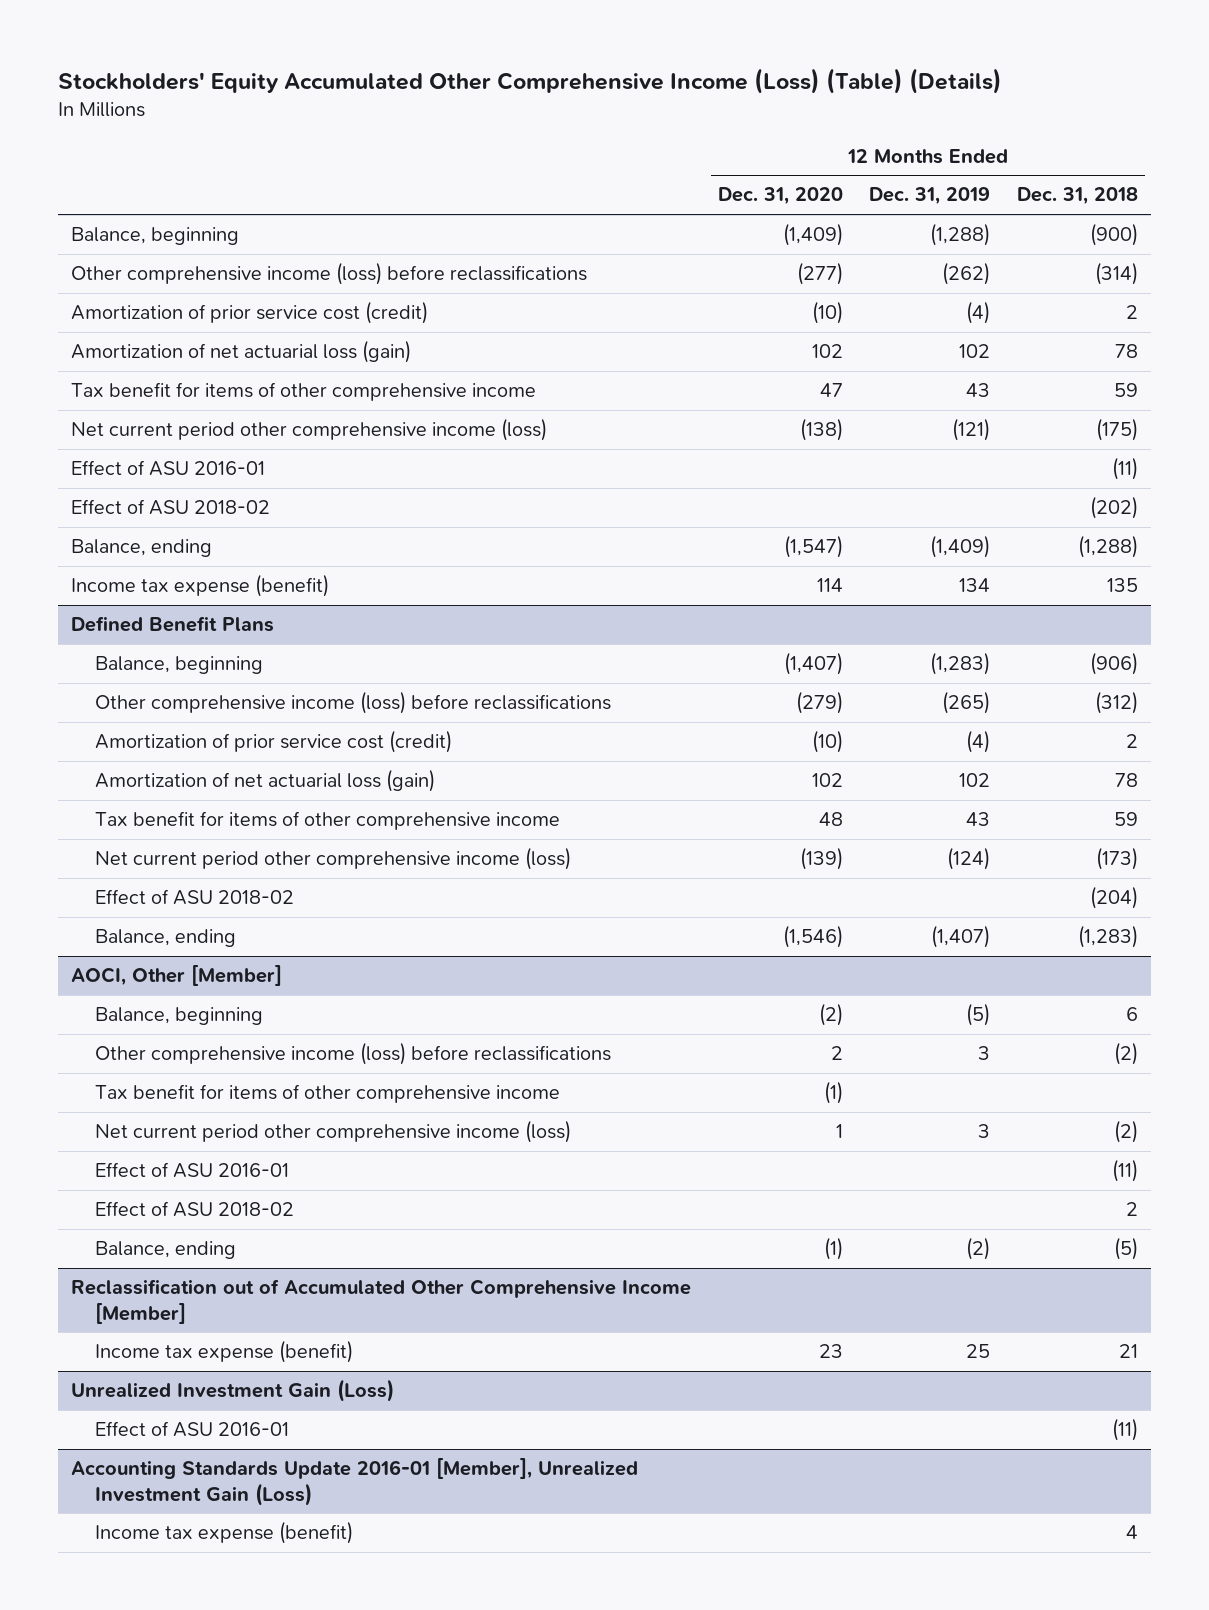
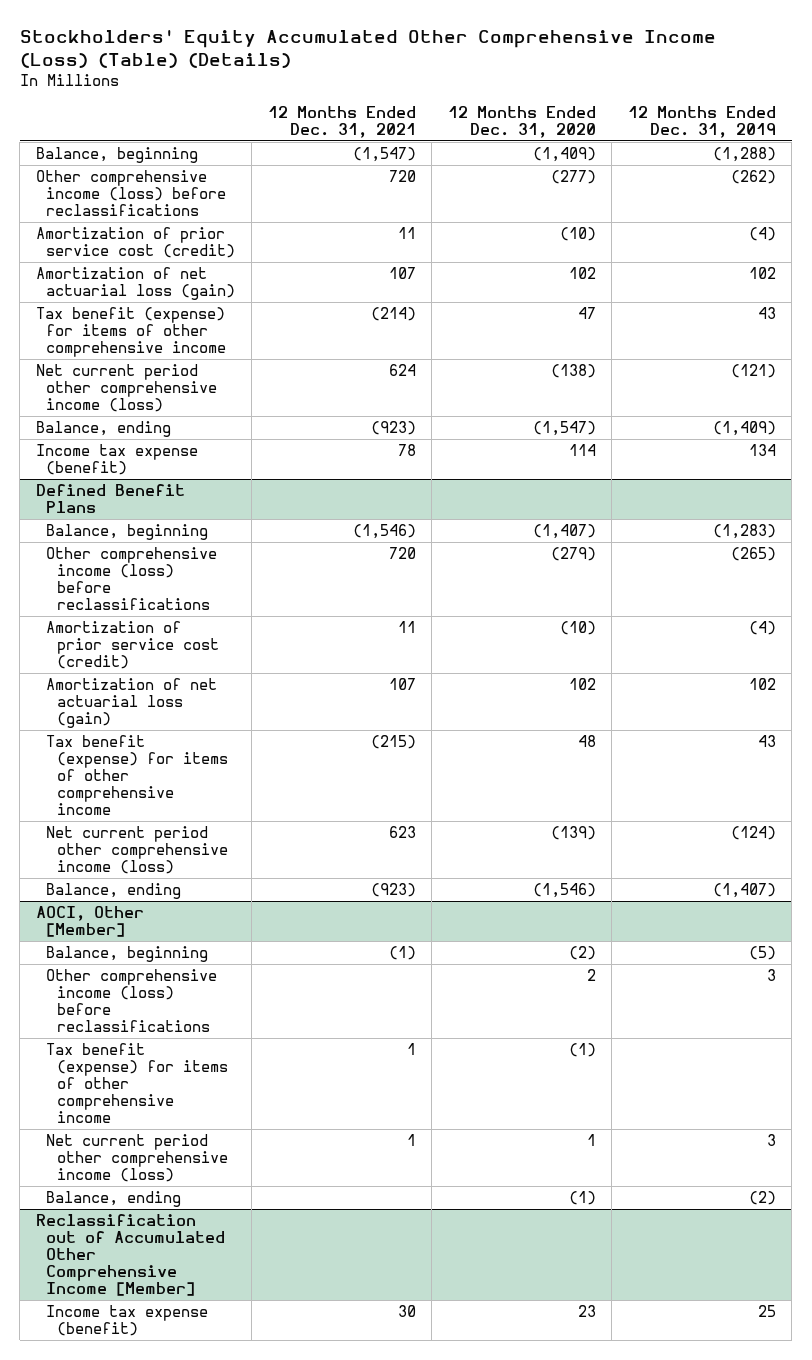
[1017,187,1139,206] Dec. 31, 2018 -> none
none -> [267,105,416,138] 12 Months Ended Dec. 31, 2021
[71,382,537,402] Tax benefit for items of other comprehensive income -> [36,307,227,358] Tax benefit (expense) for items of other comprehensive income
[71,460,266,477] Effect of ASU 2016-01 -> none
[71,499,271,516] Effect of ASU 2018-02 -> none
[95,811,561,831] Tax benefit for items of other comprehensive income -> [46,735,228,816] Tax benefit (expense) for items of other comprehensive income
[95,889,295,906] Effect of ASU 2018-02 -> none
[95,1084,561,1104] Tax benefit for items of other comprehensive income -> [46,1043,228,1124] Tax benefit (expense) for items of other comprehensive income
[95,1162,290,1179] Effect of ASU 2016-01 -> none
[95,1201,295,1218] Effect of ASU 2018-02 -> none
[71,1379,395,1403] Unrealized Investment Gain (Loss) -> none
[95,1421,290,1438] Effect of ASU 2016-01 -> none
[71,1458,639,1506] Accounting Standards Update 2016-01 [Member], Unrealized Investment Gain (Loss) -> none
[95,1521,354,1545] Income tax expense (benefit) -> none

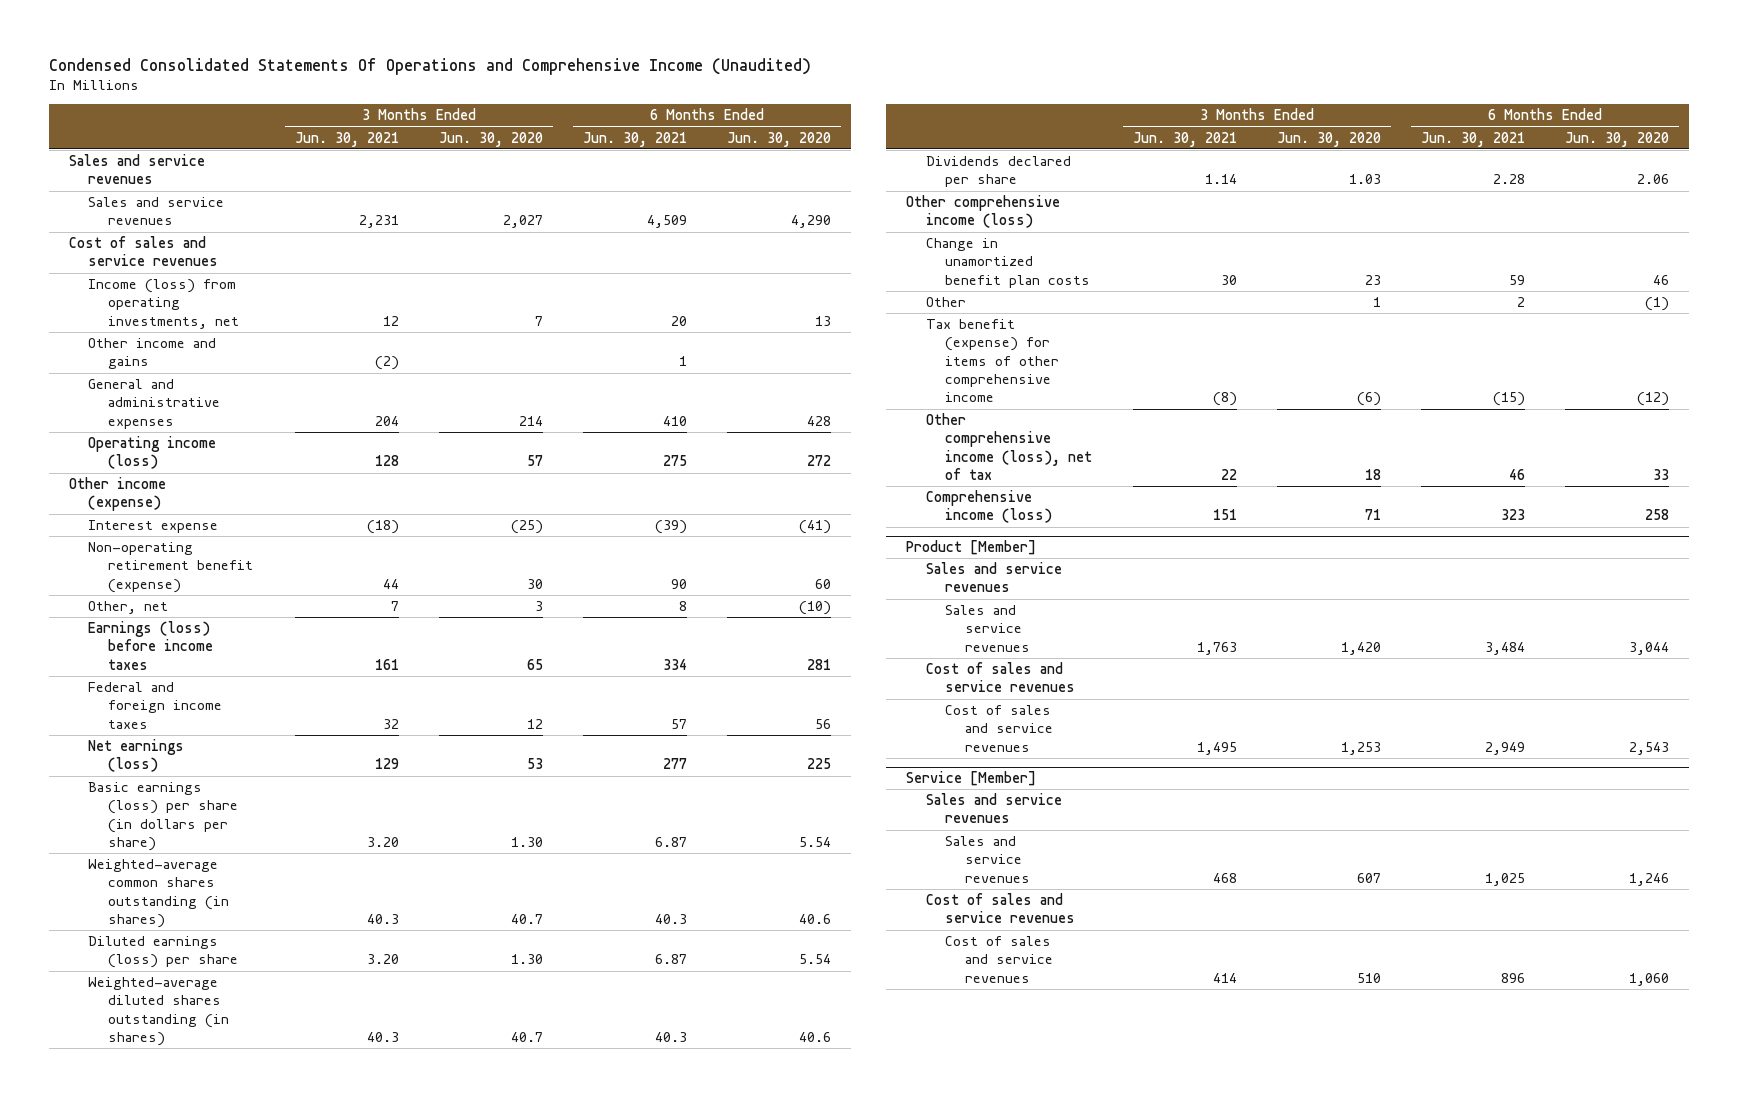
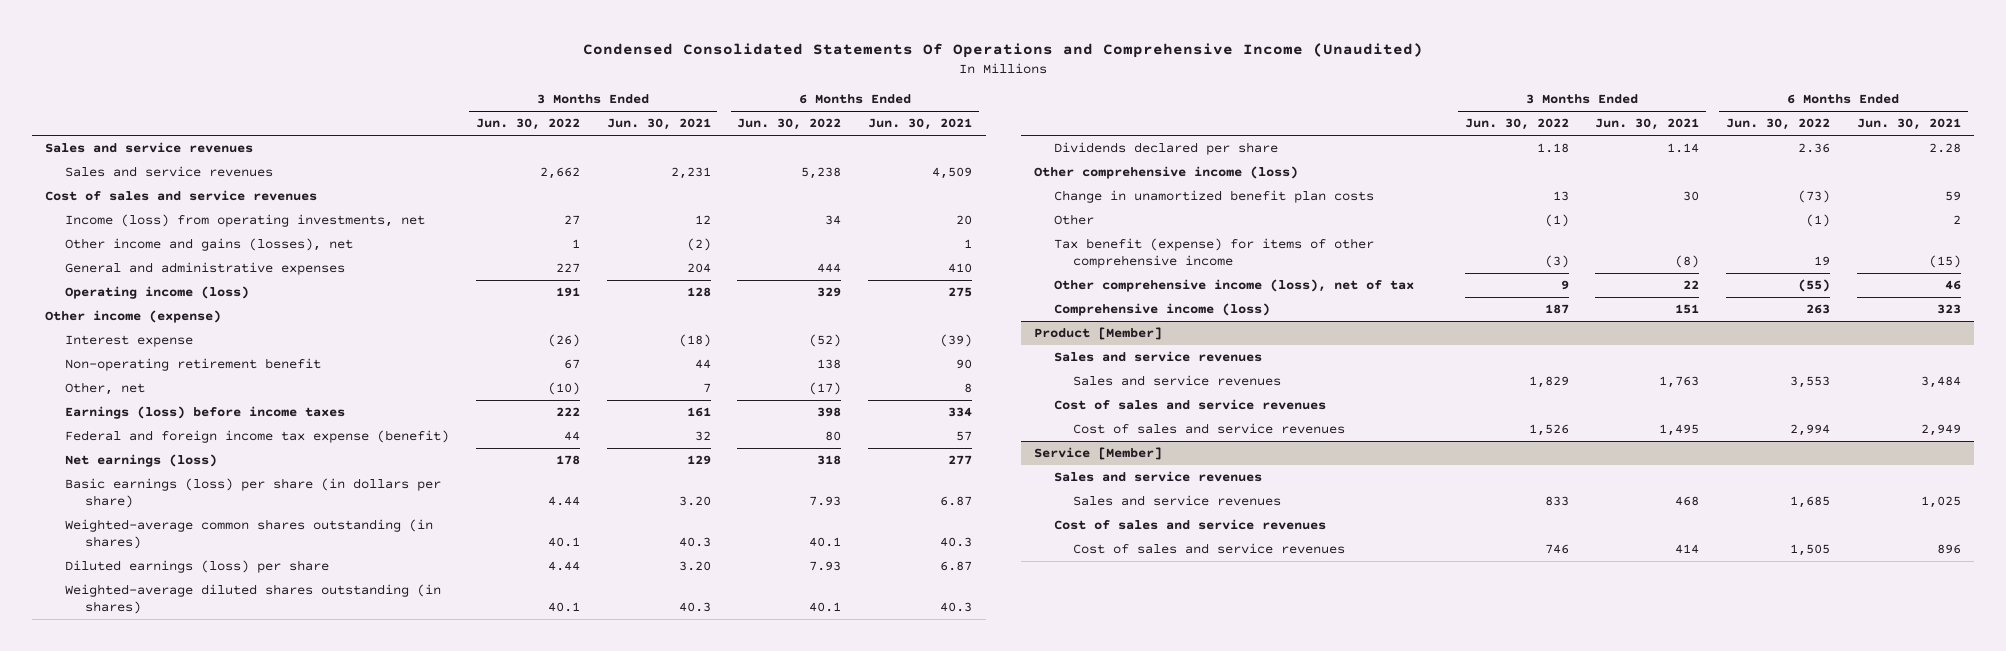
[438,131,543,147] Jun. 30, 2020 -> none
[726,131,831,147] Jun. 30, 2020 -> none
none -> [475,118,580,131] Jun. 30, 2022
none -> [737,118,842,131] Jun. 30, 2022
[88,338,217,370] Other income and gains -> [65,238,354,252] Other income and gains (losses), net
[88,542,253,593] Non-operating retirement benefit (expense) -> [65,358,322,372] Non-operating retirement benefit
[88,682,222,729] Federal and foreign income taxes -> [65,430,450,444] Federal and foreign income tax expense (benefit)

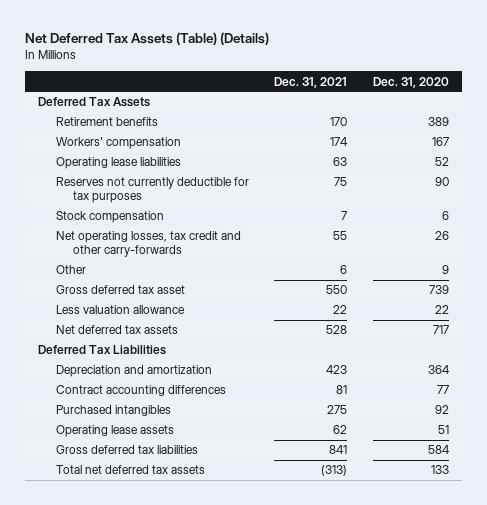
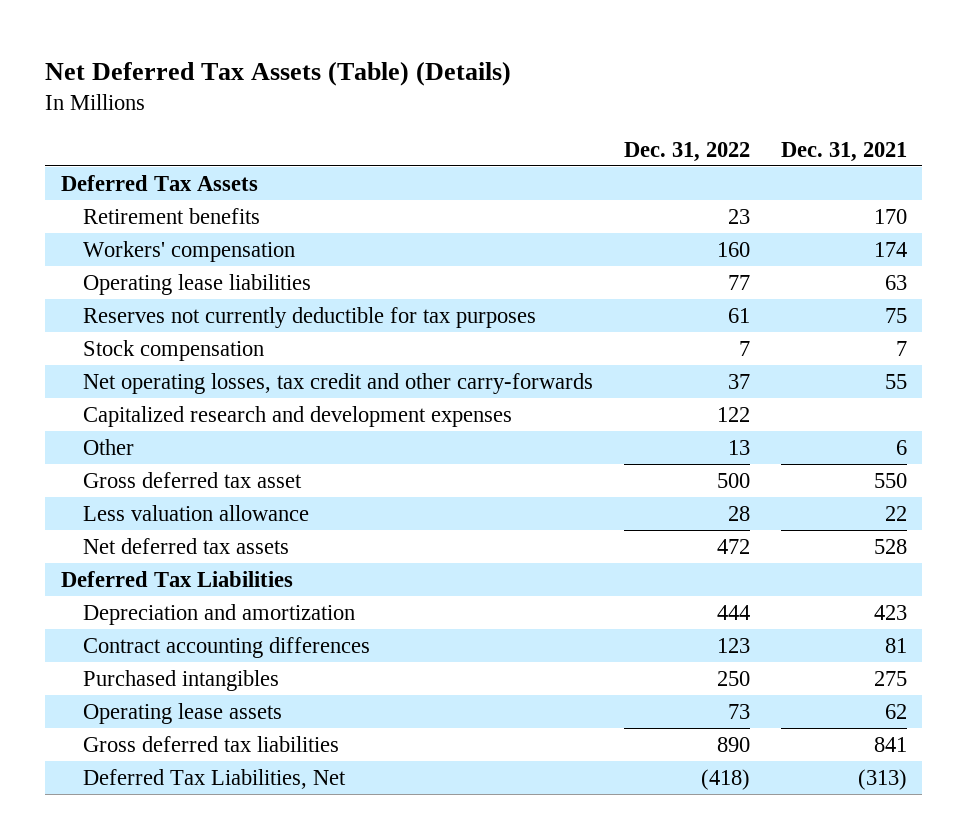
[373,76,450,88] Dec. 31, 2020 -> none
none -> [624,141,751,162] Dec. 31, 2022
none -> [83,405,513,427] Capitalized research and development expenses
[55,465,205,475] Total net deferred tax assets -> [83,768,347,789] Deferred Tax Liabilities, Net

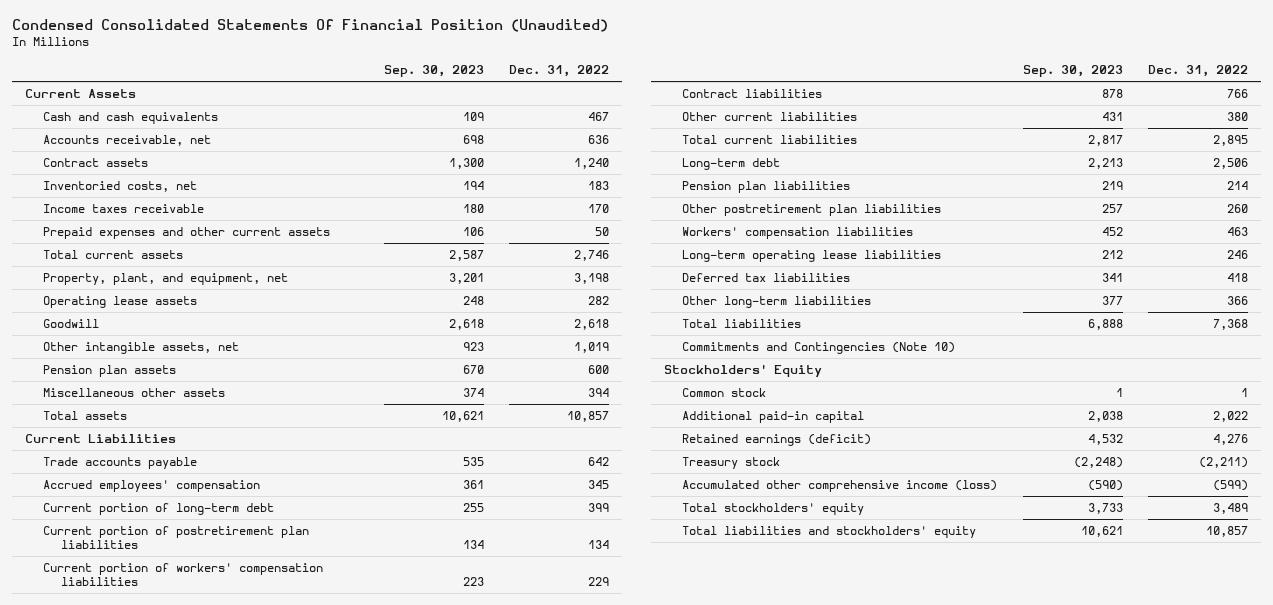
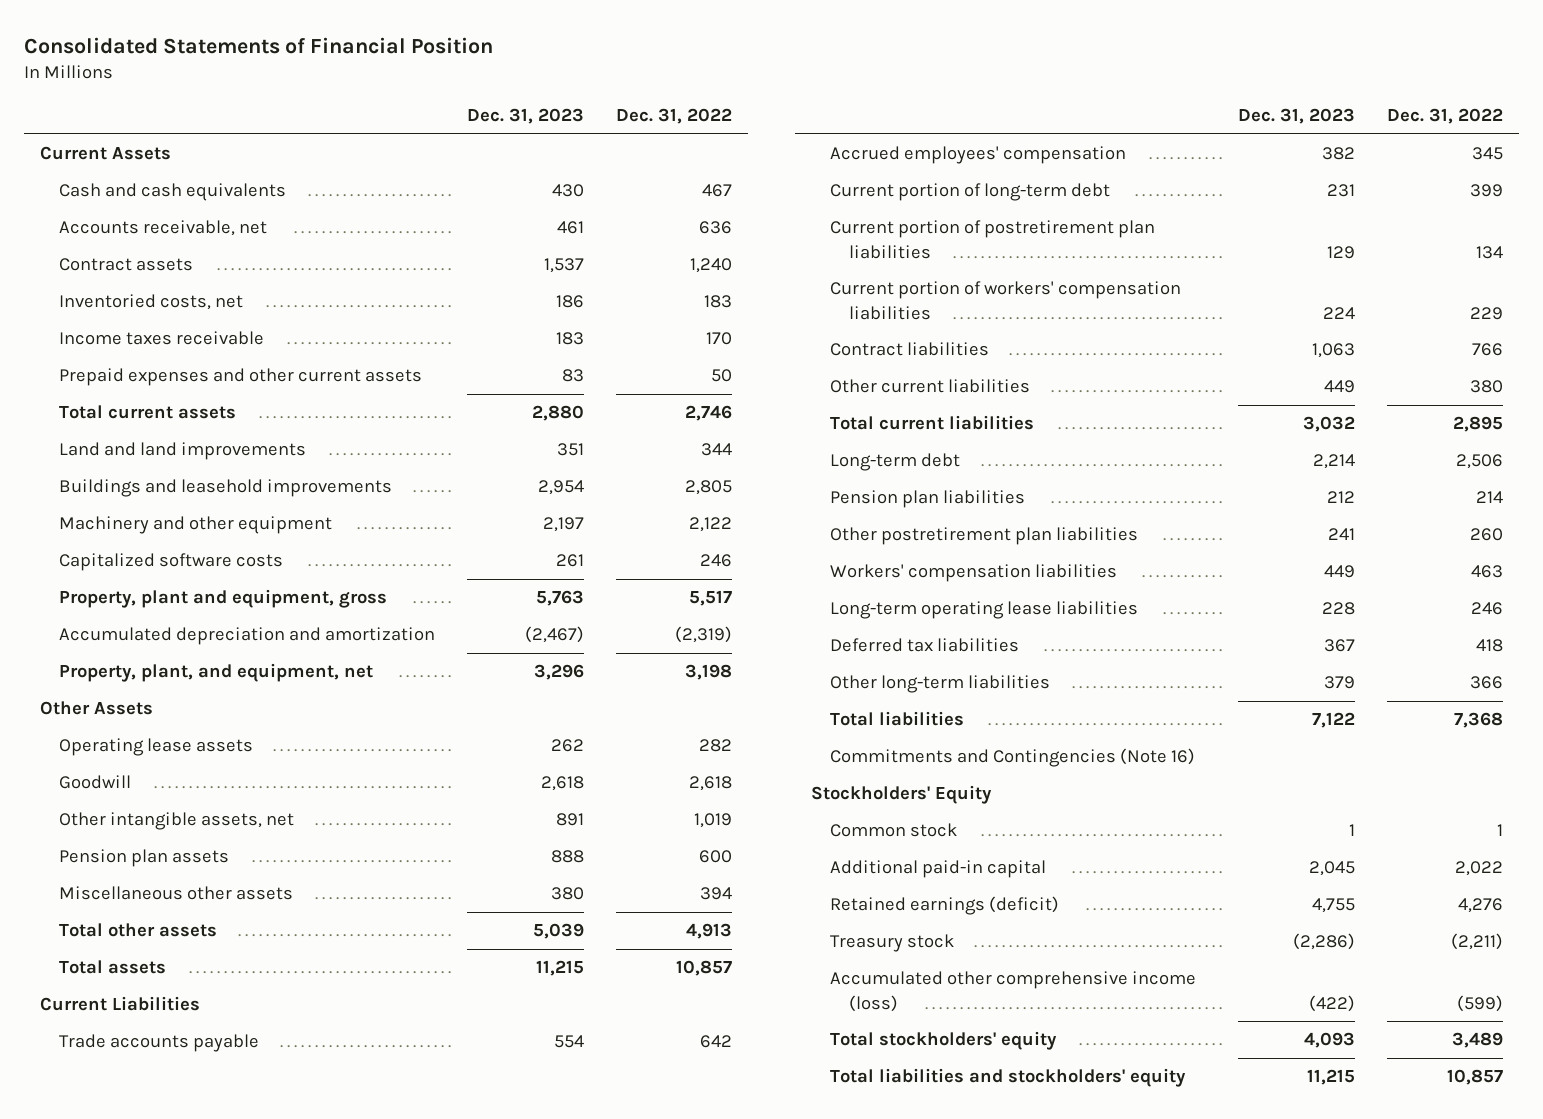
[12,19,609,33] Condensed Consolidated Statements Of Financial Position (Unaudited) -> [23,36,493,54] Consolidated Statements of Financial Position
[383,65,484,78] Sep. 30, 2023 -> none
none -> [467,108,585,125] Dec. 31, 2023
none -> [58,442,306,461] Land and land improvements
none -> [58,479,392,498] Buildings and leasehold improvements
none -> [58,516,332,535] Machinery and other equipment
none -> [58,553,283,572] Capitalized software costs
none -> [58,589,387,609] Property, plant and equipment, gross
none -> [58,627,435,646] Accumulated depreciation and amortization
none -> [39,701,153,716] Other Assets
none -> [58,923,217,938] Total other assets
[682,341,956,354] Commitments and Contingencies (Note 10) -> [830,748,1196,768] Commitments and Contingencies (Note 16)

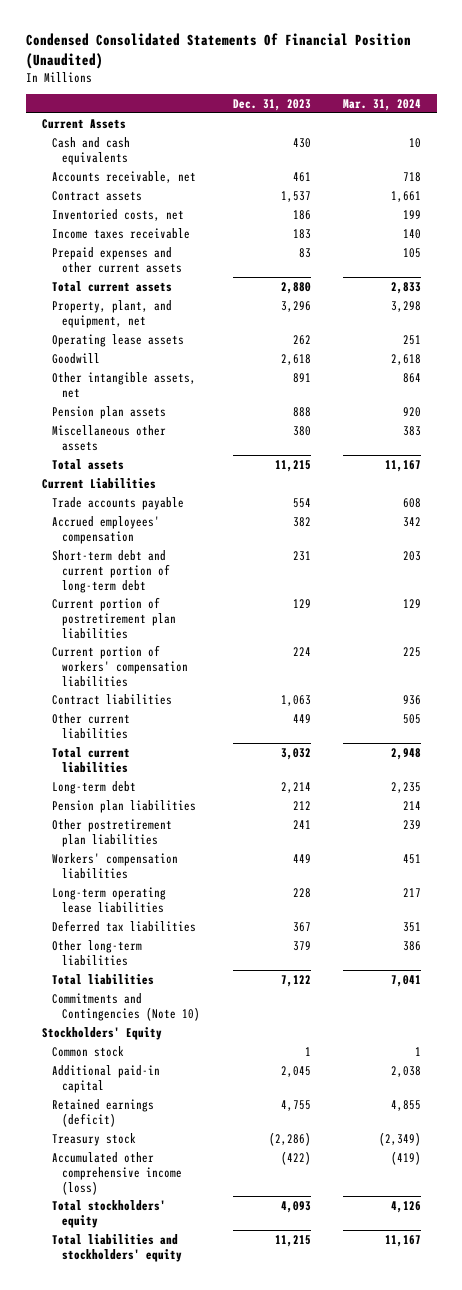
[23,36,493,54] Consolidated Statements of Financial Position -> [25,33,411,69] Condensed Consolidated Statements Of Financial Position (Unaudited)
[616,108,733,125] Dec. 31, 2022 -> none
none -> [342,98,421,111] Mar. 31, 2024
[58,442,306,461] Land and land improvements -> none
[58,479,392,498] Buildings and leasehold improvements -> none
[58,516,332,535] Machinery and other equipment -> none
[58,553,283,572] Capitalized software costs -> none
[58,589,387,609] Property, plant and equipment, gross -> none
[58,627,435,646] Accumulated depreciation and amortization -> none
[39,701,153,716] Other Assets -> none
[58,923,217,938] Total other assets -> none
[830,183,1111,202] Current portion of long-term debt -> [52,549,171,593] Short-term debt and current portion of long-term debt
[830,748,1196,768] Commitments and Contingencies (Note 16) -> [52,992,201,1021] Commitments and Contingencies (Note 10)

